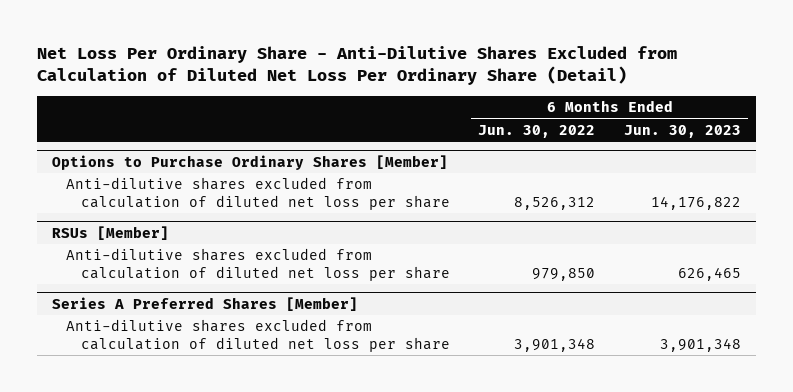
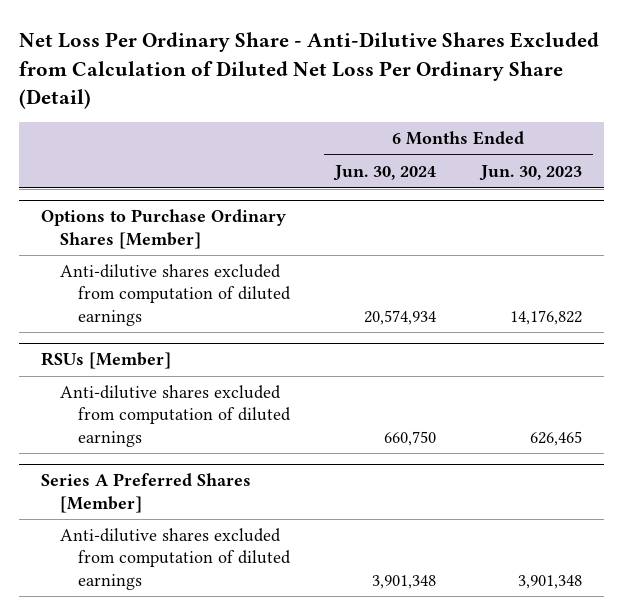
[478,124,596,138] Jun. 30, 2022 -> none
none -> [332,165,436,182] Jun. 30, 2024
[66,177,450,210] Anti-dilutive shares excluded from calculation of diluted net loss per share -> [59,264,292,326] Anti-dilutive shares excluded from computation of diluted earnings
[66,248,450,281] Anti-dilutive shares excluded from calculation of diluted net loss per share -> [59,385,292,447] Anti-dilutive shares excluded from computation of diluted earnings
[66,319,450,352] Anti-dilutive shares excluded from calculation of diluted net loss per share -> [59,528,292,590] Anti-dilutive shares excluded from computation of diluted earnings

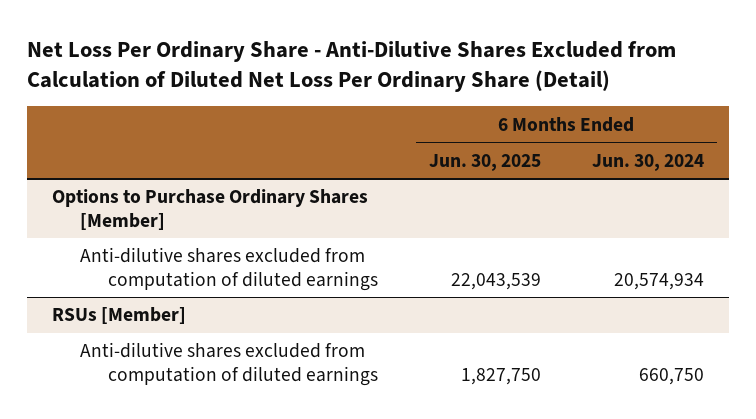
[478,165,582,182] Jun. 30, 2023 -> none
none -> [428,153,541,171] Jun. 30, 2025
[41,473,252,513] Series A Preferred Shares [Member] -> none
[59,528,292,590] Anti-dilutive shares excluded from computation of diluted earnings -> none

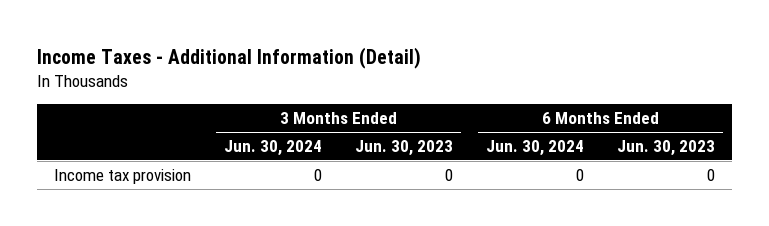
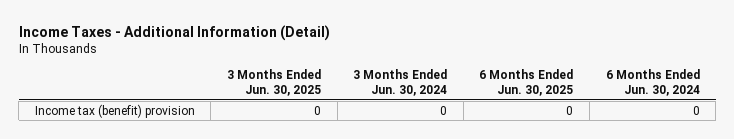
[355,140,454,157] Jun. 30, 2023 -> none
[617,140,716,157] Jun. 30, 2023 -> none
none -> [227,69,322,97] 3 Months Ended Jun. 30, 2025
none -> [479,69,574,97] 6 Months Ended Jun. 30, 2025
[53,169,191,185] Income tax provision -> [34,103,195,118] Income tax (benefit) provision

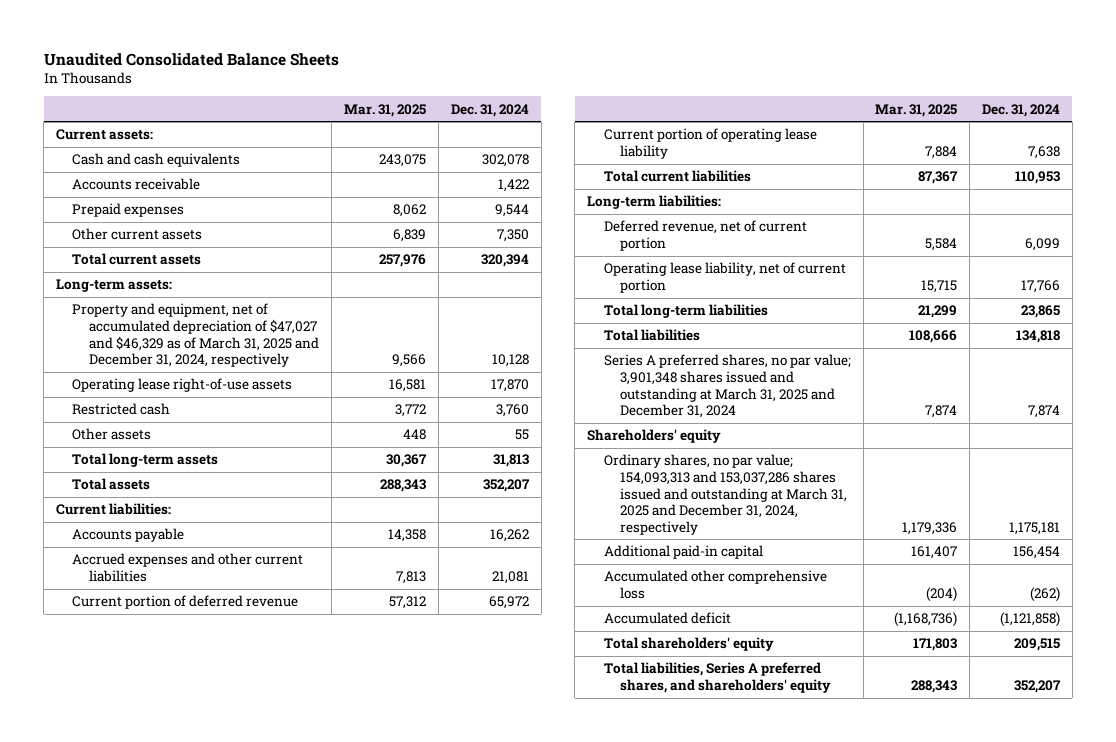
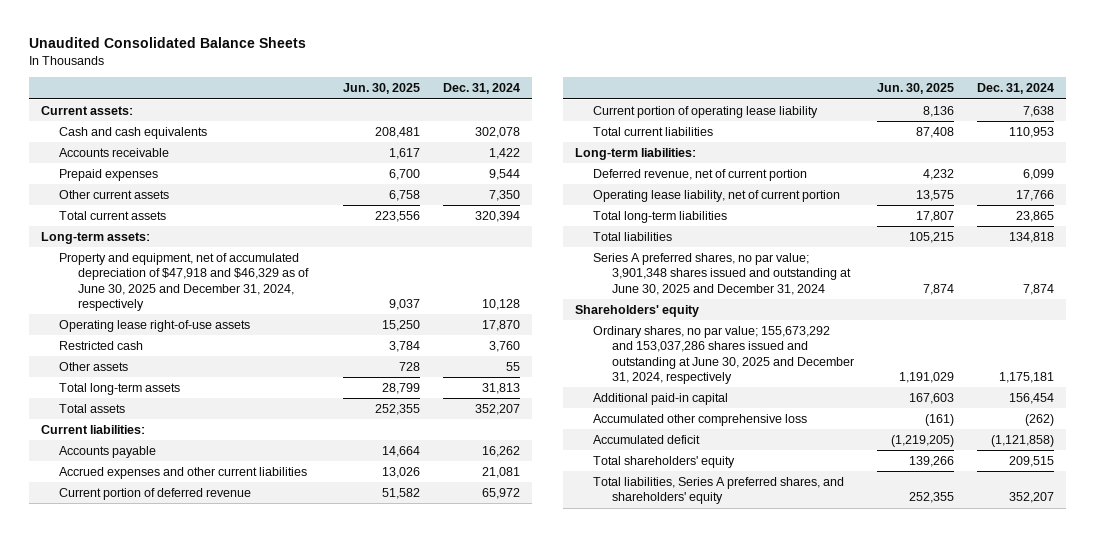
[344,103,427,117] Mar. 31, 2025 -> none
none -> [343,83,421,95] Jun. 30, 2025
[72,303,320,368] Property and equipment, net of accumulated depreciation of $47,027 and $46,329 as of March 31, 2025 and December 31, 2024, respectively -> [59,252,310,311] Property and equipment, net of accumulated depreciation of $47,918 and $46,329 as of June 30, 2025 and December 31, 2024, respectively
[603,354,851,419] Series A preferred shares, no par value; 3,901,348 shares issued and outstanding at March 31, 2025 and December 31, 2024 -> [593,252,852,295] Series A preferred shares, no par value; 3,901,348 shares issued and outstanding at June 30, 2025 and December 31, 2024
[603,454,848,535] Ordinary shares, no par value; 154,093,313 and 153,037,286 shares issued and outstanding at March 31, 2025 and December 31, 2024, respectively -> [593,325,855,384] Ordinary shares, no par value; 155,673,292 and 153,037,286 shares issued and outstanding at June 30, 2025 and December 31, 2024, respectively

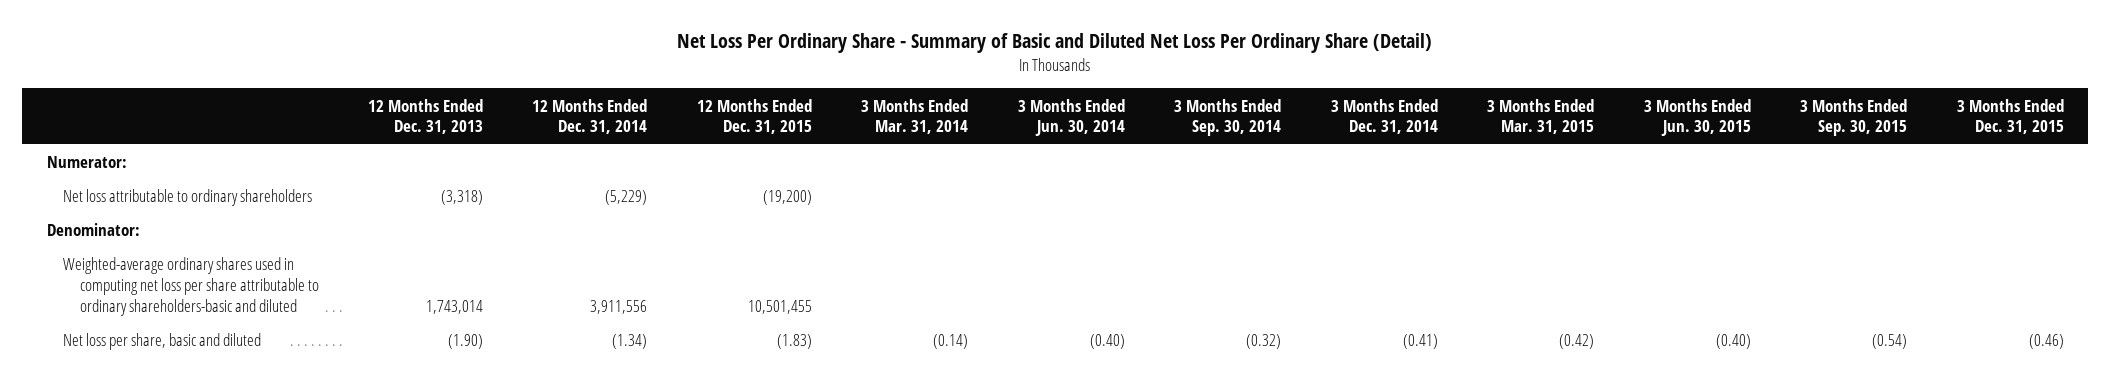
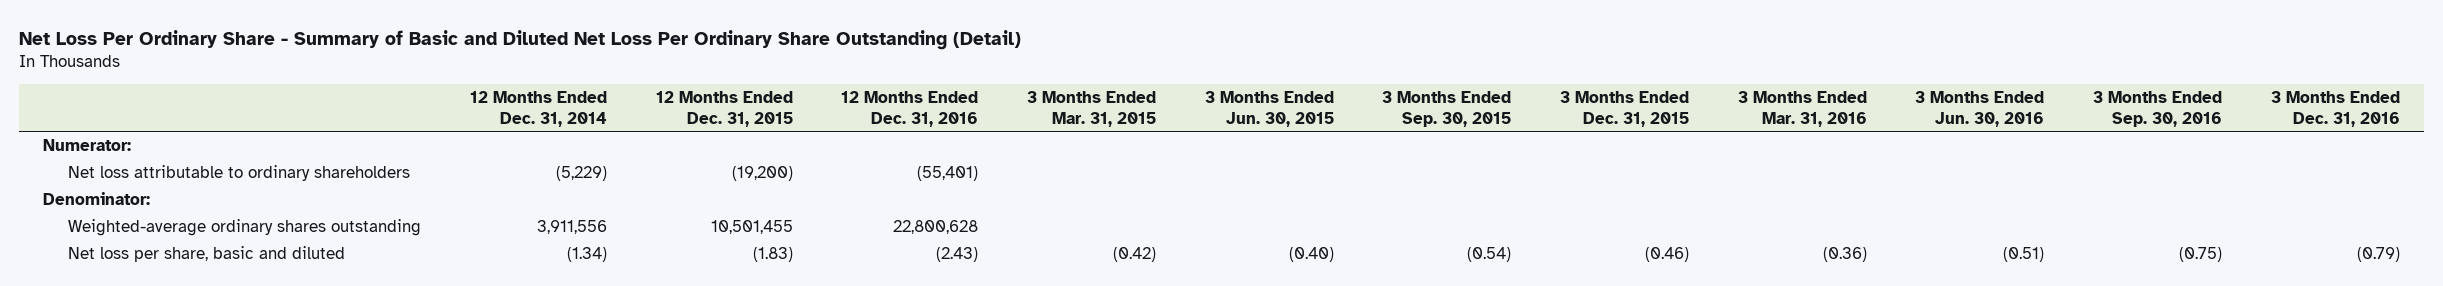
[677,33,1433,54] Net Loss Per Ordinary Share - Summary of Basic and Diluted Net Loss Per Ordinary Share (Detail) -> [18,29,1021,50] Net Loss Per Ordinary Share - Summary of Basic and Diluted Net Loss Per Ordinary Share Outstanding (Detail)
[367,98,483,135] 12 Months Ended Dec. 31, 2013 -> none
[861,98,969,135] 3 Months Ended Mar. 31, 2014 -> none
[1017,98,1125,137] 3 Months Ended Jun. 30, 2014 -> none
[1174,98,1282,137] 3 Months Ended Sep. 30, 2014 -> none
[1330,98,1438,135] 3 Months Ended Dec. 31, 2014 -> none
none -> [841,90,979,127] 12 Months Ended Dec. 31, 2016
none -> [1737,90,1867,127] 3 Months Ended Mar. 31, 2016
none -> [1915,90,2045,127] 3 Months Ended Jun. 30, 2016
none -> [2092,90,2222,127] 3 Months Ended Sep. 30, 2016
none -> [2270,90,2400,127] 3 Months Ended Dec. 31, 2016
[63,257,319,316] Weighted-average ordinary shares used in computing net loss per share attributable to ordinary shareholders-basic and diluted -> [68,218,422,236] Weighted-average ordinary shares outstanding

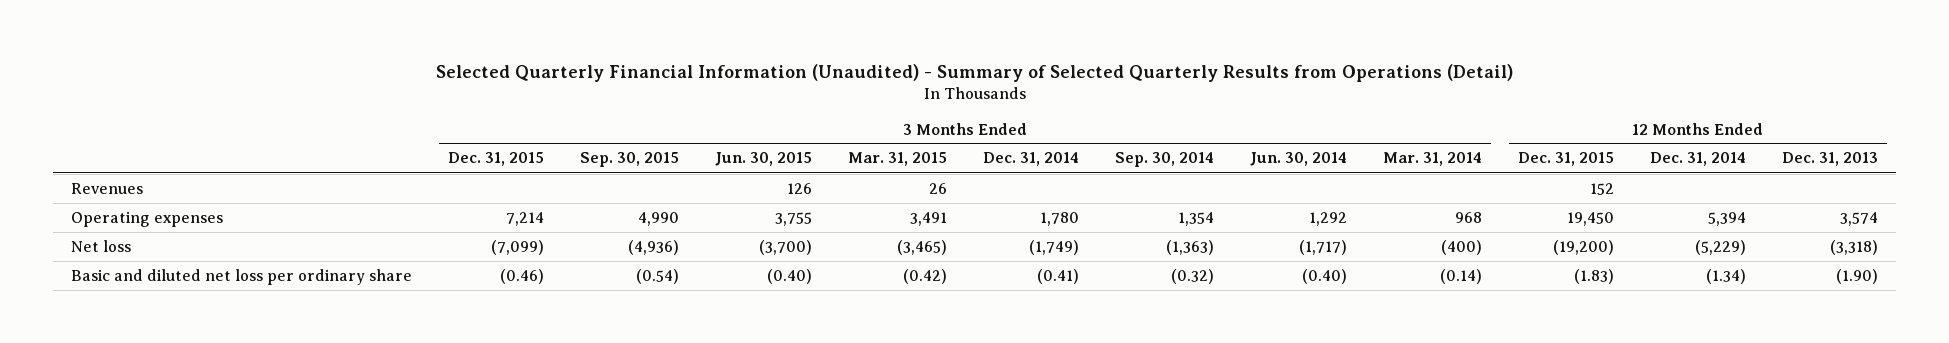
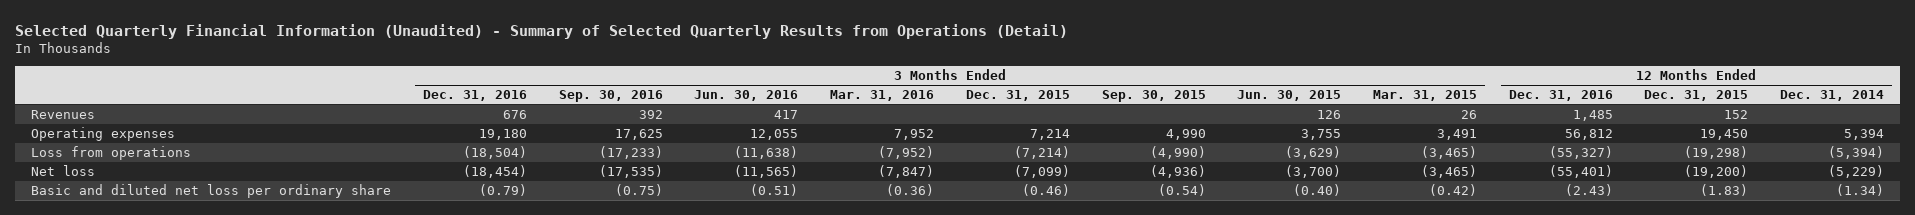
[983,152,1080,167] Dec. 31, 2014 -> none
[1115,152,1215,168] Sep. 30, 2014 -> none
[1250,152,1348,167] Jun. 30, 2014 -> none
[1383,152,1483,167] Mar. 31, 2014 -> none
[1782,152,1879,167] Dec. 31, 2013 -> none
none -> [422,90,527,102] Dec. 31, 2016
none -> [558,90,663,103] Sep. 30, 2016
none -> [694,90,799,102] Jun. 30, 2016
none -> [830,90,935,102] Mar. 31, 2016
none -> [1508,90,1613,102] Dec. 31, 2016
none -> [31,146,192,161] Loss from operations

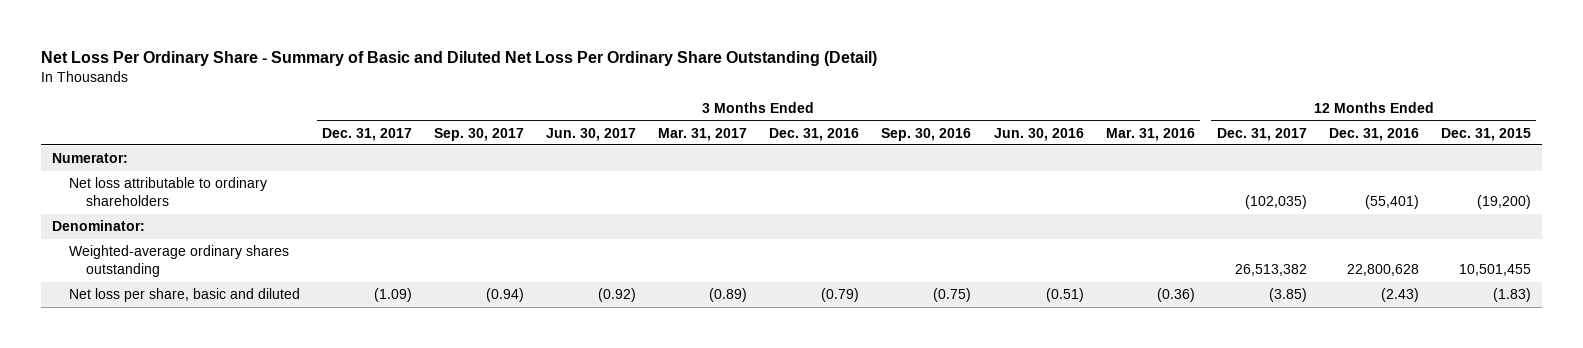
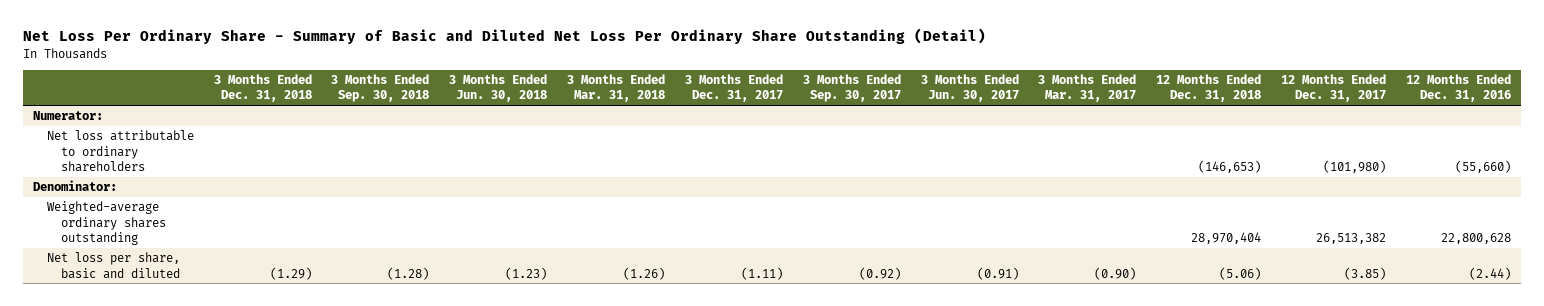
[769,127,860,141] Dec. 31, 2016 -> none
[881,127,972,141] Sep. 30, 2016 -> none
[993,127,1084,141] Jun. 30, 2016 -> none
[1105,127,1195,141] Mar. 31, 2016 -> none
[1440,127,1531,141] Dec. 31, 2015 -> none
none -> [213,73,312,103] 3 Months Ended Dec. 31, 2018
none -> [331,73,430,103] 3 Months Ended Sep. 30, 2018
none -> [449,73,548,103] 3 Months Ended Jun. 30, 2018
none -> [567,73,666,103] 3 Months Ended Mar. 31, 2018
none -> [1156,73,1262,103] 12 Months Ended Dec. 31, 2018
[1244,195,1307,210] (102,035) -> [1323,159,1387,173] (101,980)
[1364,195,1419,210] (55,401) -> [1454,159,1511,173] (55,660)
[374,288,413,303] (1.09) -> [740,266,783,280] (1.11)
[486,288,525,303] (0.94) -> [858,266,901,280] (0.92)
[598,288,637,303] (0.92) -> [976,266,1019,280] (0.91)
[709,288,748,303] (0.89) -> [1094,266,1137,280] (0.90)
[1380,288,1419,303] (2.43) -> [1468,266,1511,280] (2.44)

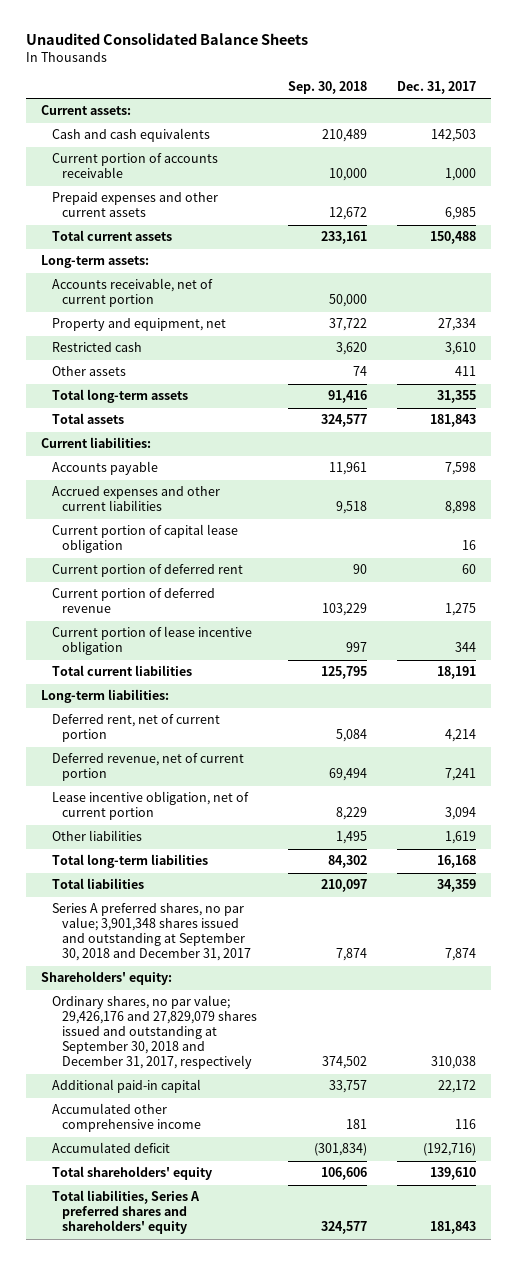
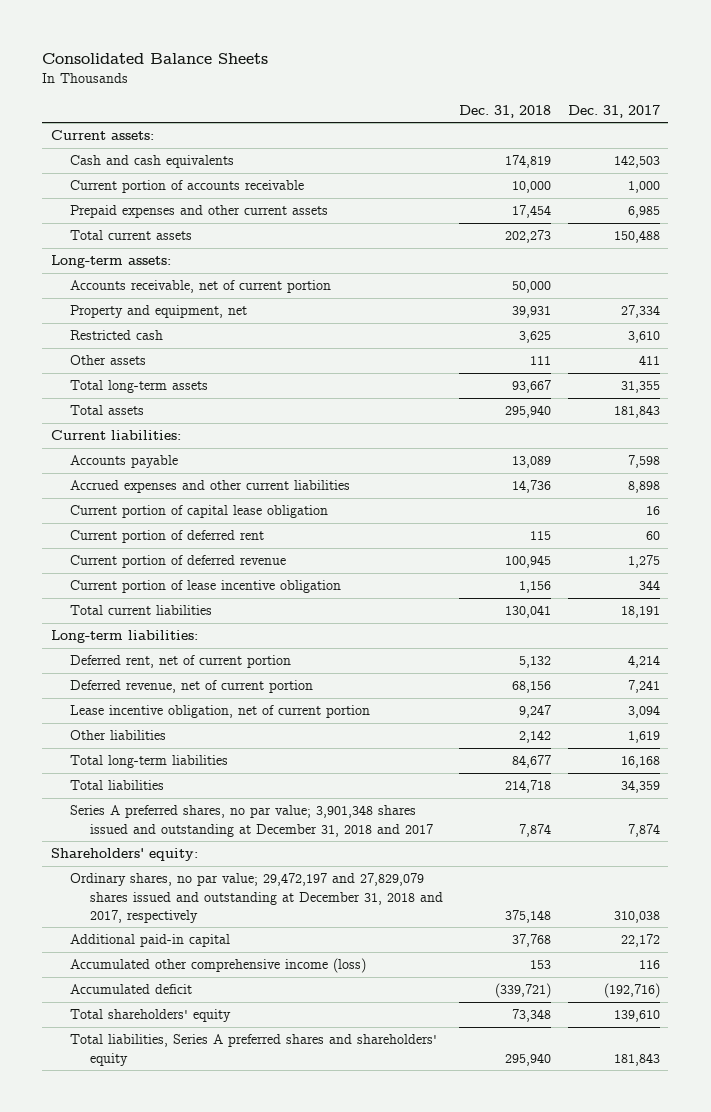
[26,33,309,46] Unaudited Consolidated Balance Sheets -> [42,53,269,65] Consolidated Balance Sheets
[287,81,367,95] Sep. 30, 2018 -> none
none -> [459,104,552,118] Dec. 31, 2018
[51,903,252,962] Series A preferred shares, no par value; 3,901,348 shares issued and outstanding at September 30, 2018 and December 31, 2017 -> [70,805,433,837] Series A preferred shares, no par value; 3,901,348 shares issued and outstanding at December 31, 2018 and 2017
[51,995,258,1070] Ordinary shares, no par value; 29,426,176 and 27,829,079 shares issued and outstanding at September 30, 2018 and December 31, 2017, respectively -> [70,873,443,923] Ordinary shares, no par value; 29,472,197 and 27,829,079 shares issued and outstanding at December 31, 2018 and 2017, respectively
[51,1103,202,1133] Accumulated other comprehensive income -> [70,958,367,974] Accumulated other comprehensive income (loss)

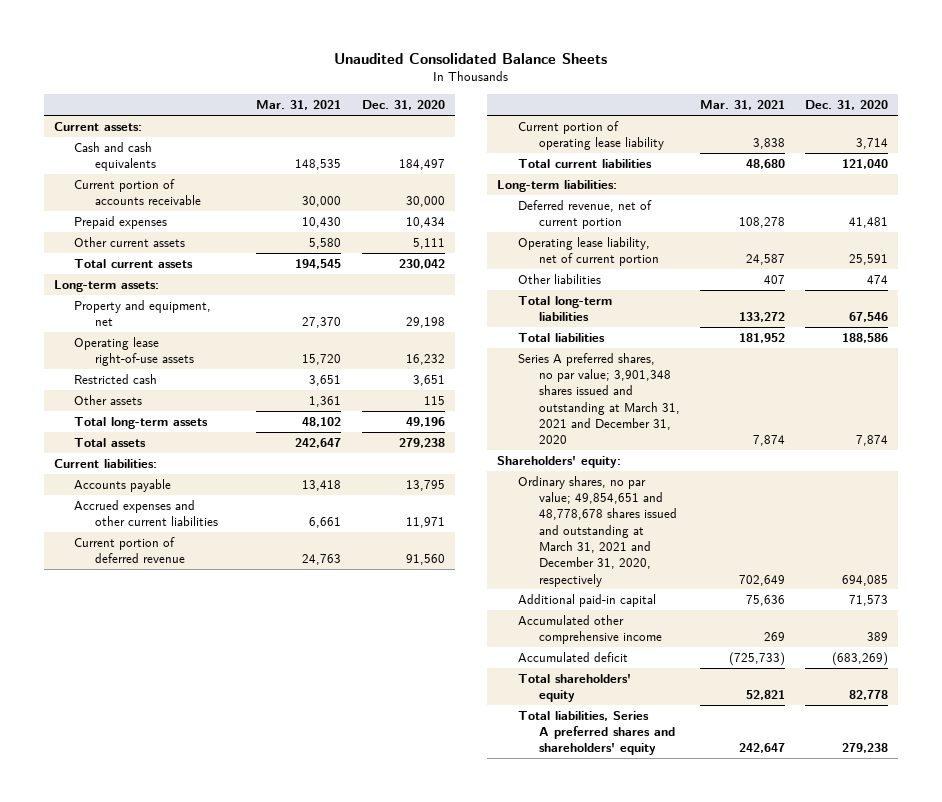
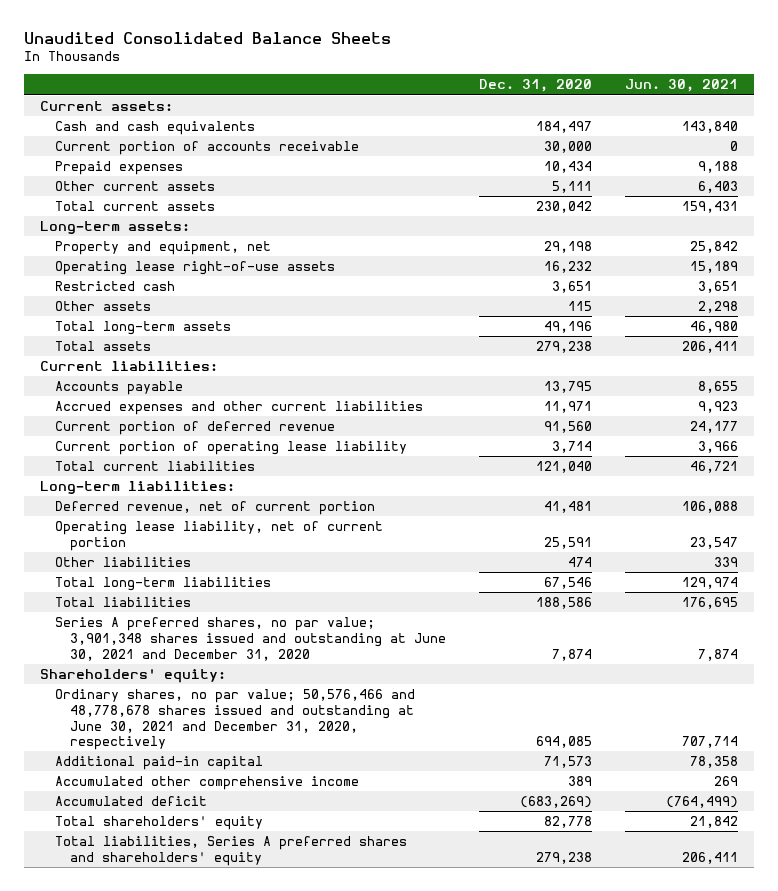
[256,100,342,111] Mar. 31, 2021 -> none
none -> [624,79,738,93] Jun. 30, 2021
[518,352,680,445] Series A preferred shares, no par value; 3,901,348 shares issued and outstanding at March 31, 2021 and December 31, 2020 -> [54,617,447,661] Series A preferred shares, no par value; 3,901,348 shares issued and outstanding at June 30, 2021 and December 31, 2020
[518,475,677,587] Ordinary shares, no par value; 49,854,651 and 48,778,678 shares issued and outstanding at March 31, 2021 and December 31, 2020, respectively -> [54,689,415,751] Ordinary shares, no par value; 50,576,466 and 48,778,678 shares issued and outstanding at June 30, 2021 and December 31, 2020, respectively

